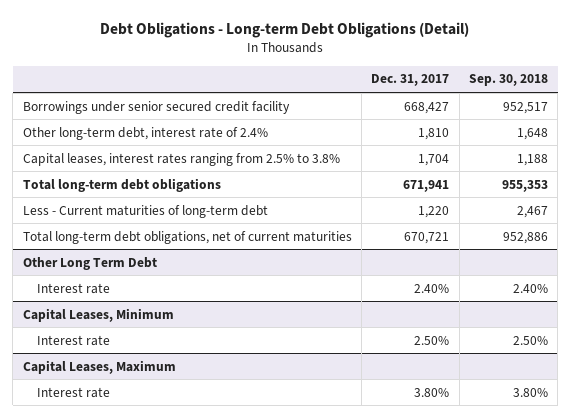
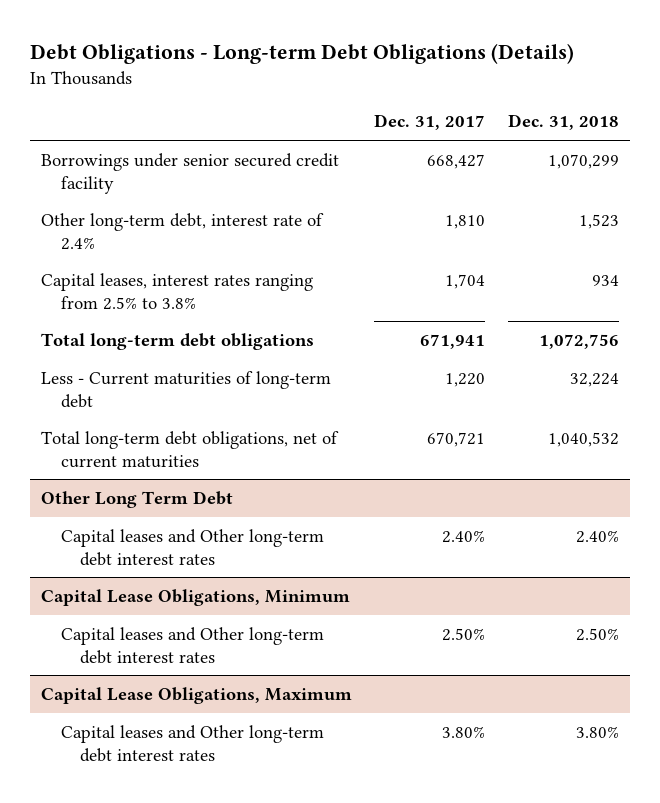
[100,21,470,38] Debt Obligations - Long-term Debt Obligations (Detail) -> [29,42,574,64] Debt Obligations - Long-term Debt Obligations (Details)
[468,74,548,87] Sep. 30, 2018 -> none
none -> [507,114,619,131] Dec. 31, 2018
[22,307,174,322] Capital Leases, Minimum -> none
[22,359,176,374] Capital Leases, Maximum -> none
[36,282,110,294] Interest rate -> [60,528,324,566] Capital leases and Other long-term debt interest rates
none -> [40,588,350,606] Capital Lease Obligations, Minimum
[36,334,110,346] Interest rate -> [60,626,324,664] Capital leases and Other long-term debt interest rates
none -> [40,686,352,704] Capital Lease Obligations, Maximum
[36,386,110,398] Interest rate -> [60,724,324,762] Capital leases and Other long-term debt interest rates

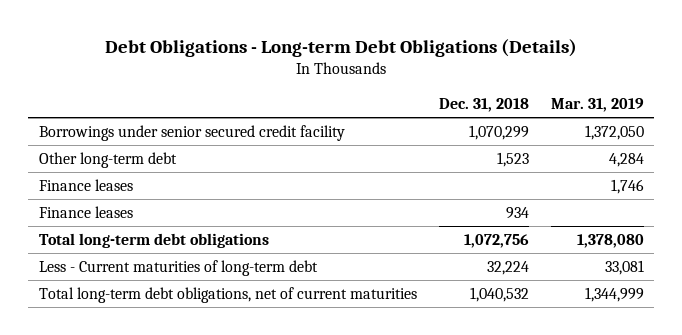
[374,114,486,131] Dec. 31, 2017 -> none
none -> [550,98,644,113] Mar. 31, 2019
[40,212,324,250] Other long-term debt, interest rate of 2.4% -> [38,151,177,168] Other long-term debt
none -> [38,178,133,191] Finance leases
[40,272,313,310] Capital leases, interest rates ranging from 2.5% to 3.8% -> [38,205,133,218] Finance leases
[40,490,233,508] Other Long Term Debt -> none
[60,528,324,566] Capital leases and Other long-term debt interest rates -> none
[40,588,350,606] Capital Lease Obligations, Minimum -> none
[60,626,324,664] Capital leases and Other long-term debt interest rates -> none
[40,686,352,704] Capital Lease Obligations, Maximum -> none
[60,724,324,762] Capital leases and Other long-term debt interest rates -> none

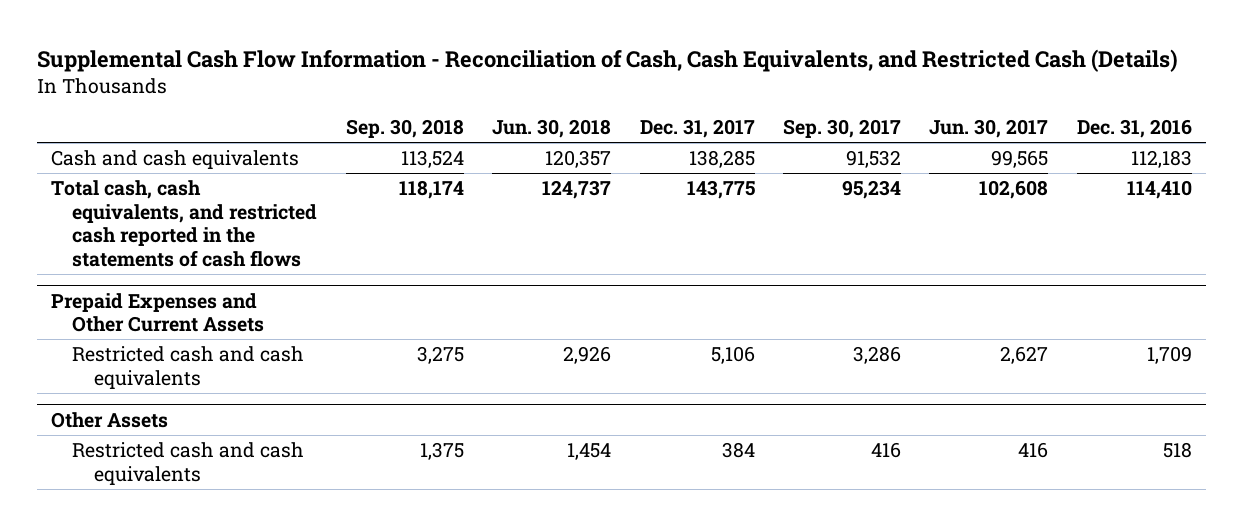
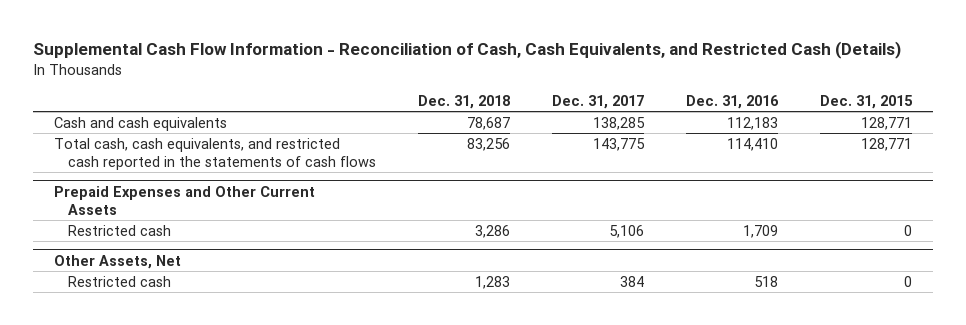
[345,119,464,139] Sep. 30, 2018 -> none
[492,119,612,139] Jun. 30, 2018 -> none
[782,119,901,139] Sep. 30, 2017 -> none
[929,119,1049,139] Jun. 30, 2017 -> none
none -> [418,94,511,109] Dec. 31, 2018
none -> [819,94,913,109] Dec. 31, 2015
[72,346,305,389] Restricted cash and cash equivalents -> [68,224,172,236] Restricted cash
[50,411,168,428] Other Assets -> [53,254,181,269] Other Assets, Net
[72,442,305,485] Restricted cash and cash equivalents -> [68,275,172,287] Restricted cash

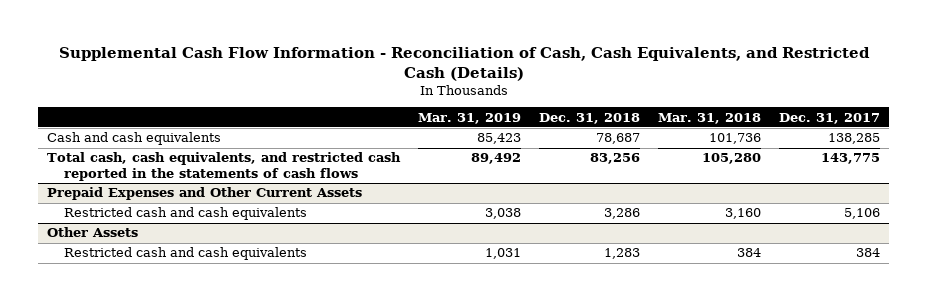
[685,94,779,109] Dec. 31, 2016 -> none
[819,94,913,109] Dec. 31, 2015 -> none
none -> [418,112,522,124] Mar. 31, 2019
none -> [658,112,762,124] Mar. 31, 2018
[68,224,172,236] Restricted cash -> [64,207,308,221] Restricted cash and cash equivalents
[53,254,181,269] Other Assets, Net -> [47,227,139,238] Other Assets
[68,275,172,287] Restricted cash -> [64,247,308,261] Restricted cash and cash equivalents

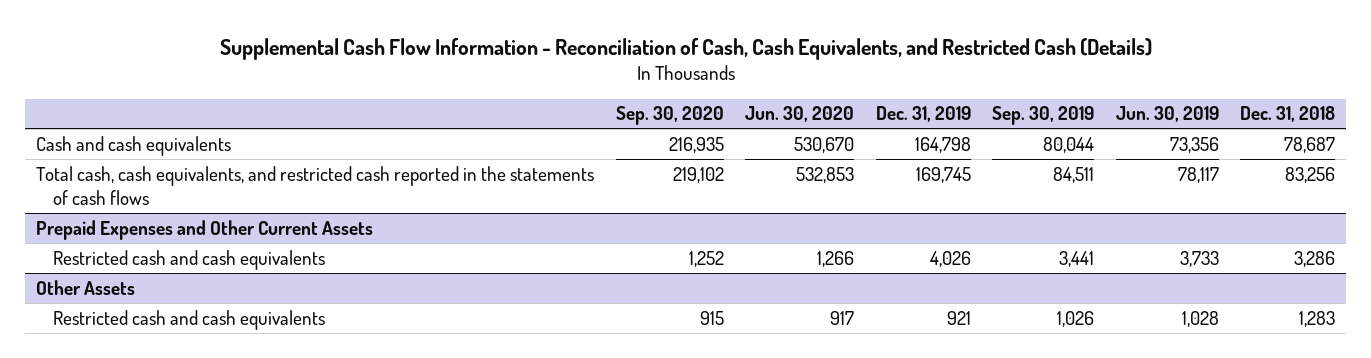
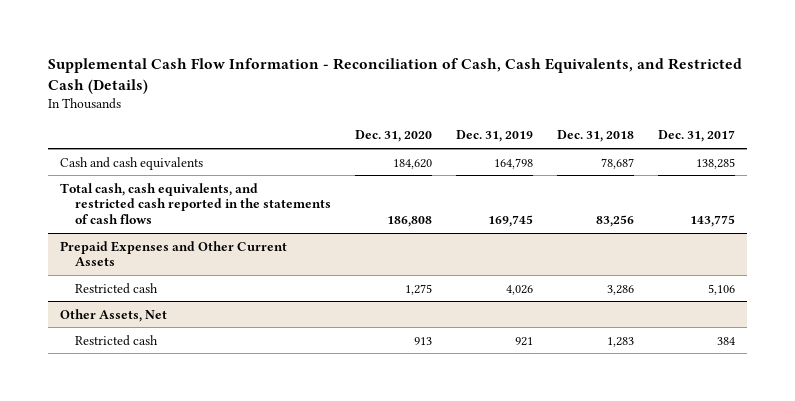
[615,106,724,126] Sep. 30, 2020 -> none
[745,106,855,123] Jun. 30, 2020 -> none
[992,106,1095,126] Sep. 30, 2019 -> none
[1115,106,1219,123] Jun. 30, 2019 -> none
none -> [355,130,433,143] Dec. 31, 2020
none -> [658,130,736,143] Dec. 31, 2017
[53,249,326,270] Restricted cash and cash equivalents -> [75,282,159,294] Restricted cash
[36,279,136,295] Other Assets -> [59,308,167,322] Other Assets, Net
[53,309,326,330] Restricted cash and cash equivalents -> [75,334,159,346] Restricted cash

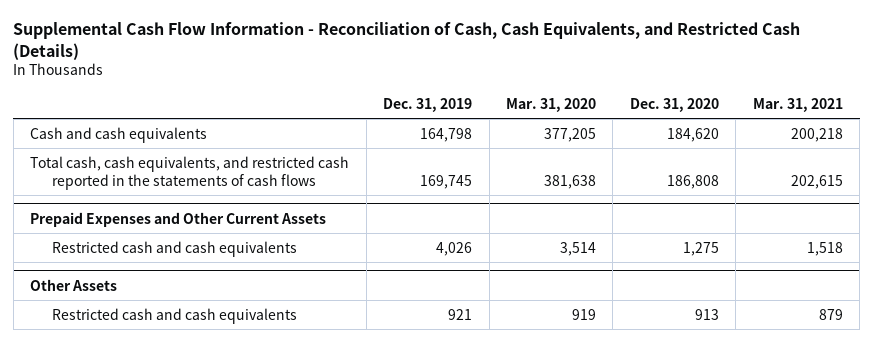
[557,130,635,143] Dec. 31, 2018 -> none
[658,130,736,143] Dec. 31, 2017 -> none
none -> [506,97,597,112] Mar. 31, 2020
none -> [752,97,843,112] Mar. 31, 2021
[75,282,159,294] Restricted cash -> [51,240,297,257] Restricted cash and cash equivalents
[59,308,167,322] Other Assets, Net -> [30,278,118,291] Other Assets
[75,334,159,346] Restricted cash -> [51,307,297,324] Restricted cash and cash equivalents

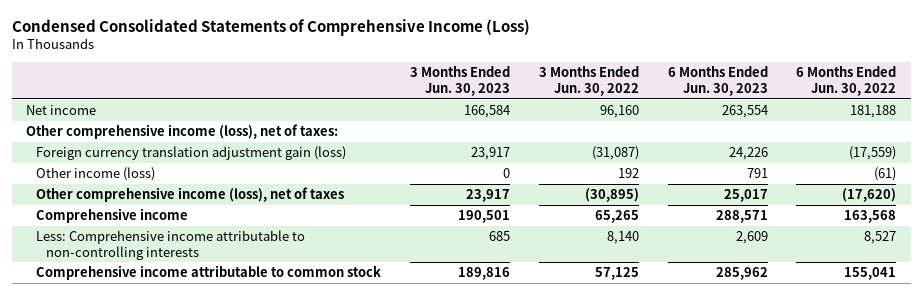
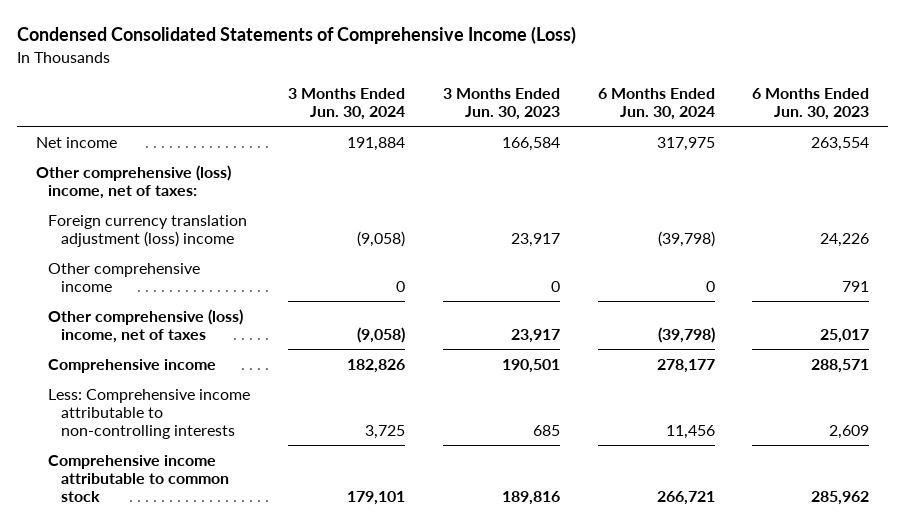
[538,66,639,96] 3 Months Ended Jun. 30, 2022 -> none
[796,66,897,96] 6 Months Ended Jun. 30, 2022 -> none
none -> [288,87,406,121] 3 Months Ended Jun. 30, 2024
none -> [597,87,715,121] 6 Months Ended Jun. 30, 2024
[25,123,338,139] Other comprehensive income (loss), net of taxes: -> [35,164,231,199] Other comprehensive (loss) income, net of taxes:
[36,145,347,160] Foreign currency translation adjustment gain (loss) -> [48,214,248,247] Foreign currency translation adjustment (loss) income
[36,166,156,181] Other income (loss) -> [48,262,201,292] Other comprehensive income
[36,186,345,202] Other comprehensive income (loss), net of taxes -> [48,308,244,343] Other comprehensive (loss) income, net of taxes

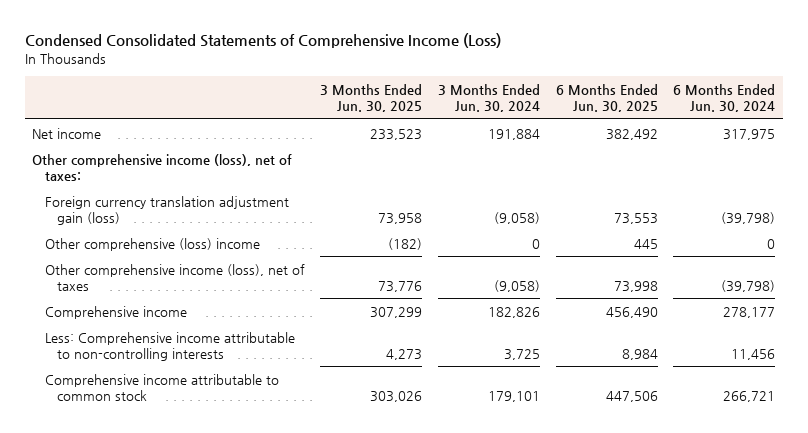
[442,87,560,121] 3 Months Ended Jun. 30, 2023 -> none
[752,87,870,121] 6 Months Ended Jun. 30, 2023 -> none
none -> [320,83,423,113] 3 Months Ended Jun. 30, 2025
none -> [555,83,658,113] 6 Months Ended Jun. 30, 2025
[35,164,231,199] Other comprehensive (loss) income, net of taxes: -> [32,153,293,181] Other comprehensive income (loss), net of taxes:
[48,214,248,247] Foreign currency translation adjustment (loss) income -> [44,195,289,225] Foreign currency translation adjustment gain (loss)
[48,262,201,292] Other comprehensive income -> [44,237,260,251] Other comprehensive (loss) income
[48,308,244,343] Other comprehensive (loss) income, net of taxes -> [44,263,305,291] Other comprehensive income (loss), net of taxes

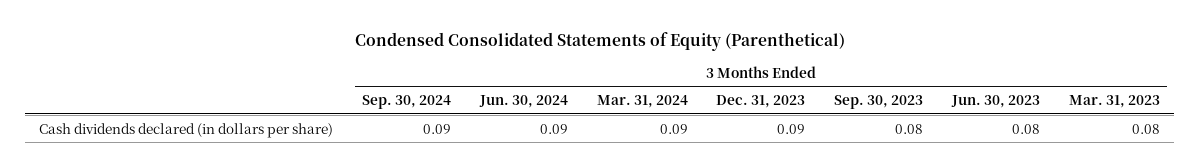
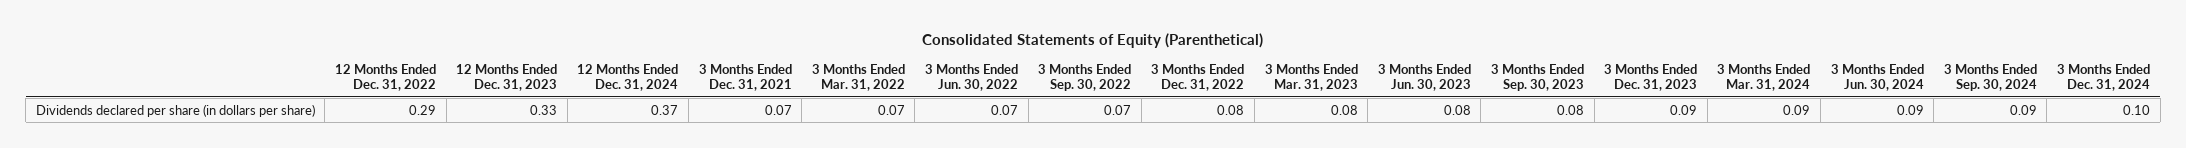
[354,31,845,51] Condensed Consolidated Statements of Equity (Parenthetical) -> [921,33,1263,49] Consolidated Statements of Equity (Parenthetical)
none -> [334,64,436,92] 12 Months Ended Dec. 31, 2022
none -> [456,64,558,92] 12 Months Ended Dec. 31, 2023
none -> [577,64,679,92] 12 Months Ended Dec. 31, 2024
none -> [698,64,792,92] 3 Months Ended Dec. 31, 2021
none -> [811,64,905,92] 3 Months Ended Mar. 31, 2022
none -> [924,64,1018,92] 3 Months Ended Jun. 30, 2022
none -> [1038,64,1132,92] 3 Months Ended Sep. 30, 2022
none -> [1151,64,1245,92] 3 Months Ended Dec. 31, 2022
none -> [2057,64,2151,92] 3 Months Ended Dec. 31, 2024
[39,122,334,138] Cash dividends declared (in dollars per share) -> [35,103,315,117] Dividends declared per share (in dollars per share)

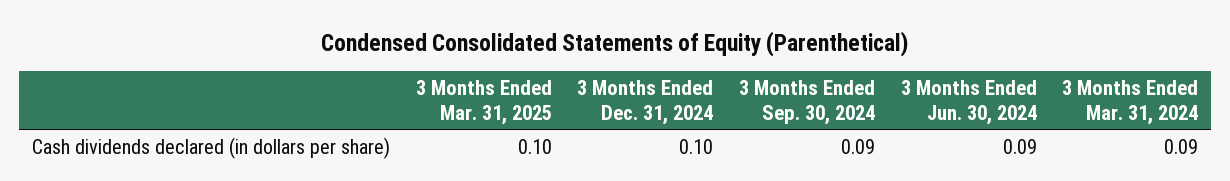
[921,33,1263,49] Consolidated Statements of Equity (Parenthetical) -> [321,30,909,57] Condensed Consolidated Statements of Equity (Parenthetical)
[334,64,436,92] 12 Months Ended Dec. 31, 2022 -> none
[456,64,558,92] 12 Months Ended Dec. 31, 2023 -> none
[577,64,679,92] 12 Months Ended Dec. 31, 2024 -> none
[698,64,792,92] 3 Months Ended Dec. 31, 2021 -> none
[811,64,905,92] 3 Months Ended Mar. 31, 2022 -> none
[924,64,1018,92] 3 Months Ended Jun. 30, 2022 -> none
[1038,64,1132,92] 3 Months Ended Sep. 30, 2022 -> none
[1151,64,1245,92] 3 Months Ended Dec. 31, 2022 -> none
[1264,64,1358,92] 3 Months Ended Mar. 31, 2023 -> none
[1377,64,1471,92] 3 Months Ended Jun. 30, 2023 -> none
[1491,64,1585,92] 3 Months Ended Sep. 30, 2023 -> none
[1604,64,1698,92] 3 Months Ended Dec. 31, 2023 -> none
none -> [415,79,552,126] 3 Months Ended Mar. 31, 2025
[35,103,315,117] Dividends declared per share (in dollars per share) -> [31,136,390,159] Cash dividends declared (in dollars per share)

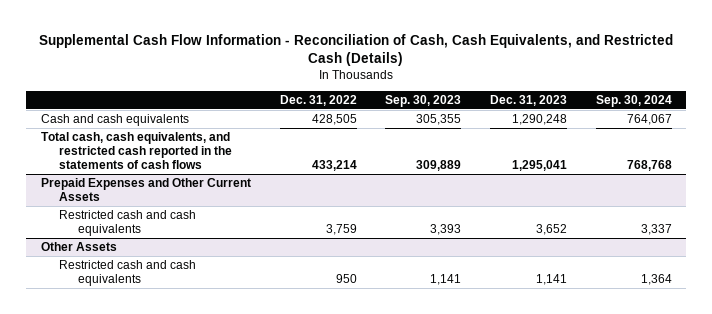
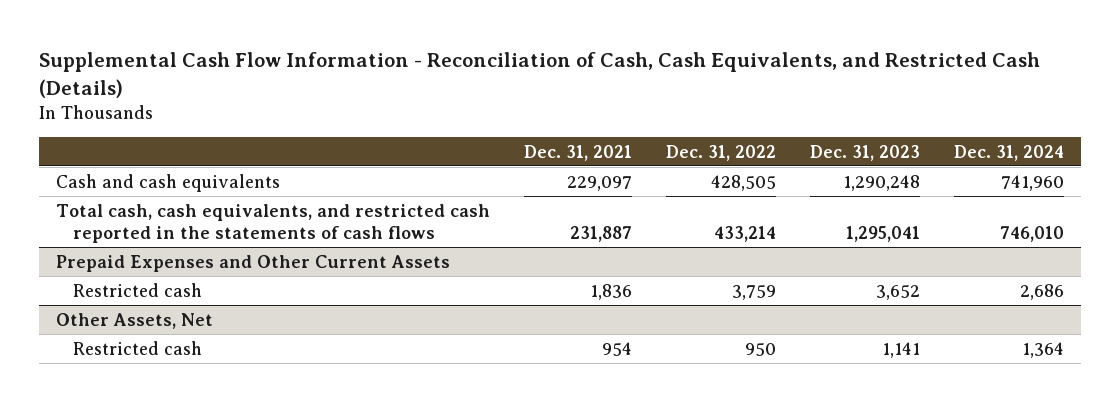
[385,94,462,107] Sep. 30, 2023 -> none
[595,94,672,107] Sep. 30, 2024 -> none
none -> [524,144,633,161] Dec. 31, 2021
none -> [954,144,1065,161] Dec. 31, 2024
[59,210,197,236] Restricted cash and cash equivalents -> [73,282,203,297] Restricted cash
[40,242,117,252] Other Assets -> [56,312,214,329] Other Assets, Net
[59,260,197,286] Restricted cash and cash equivalents -> [73,340,203,355] Restricted cash

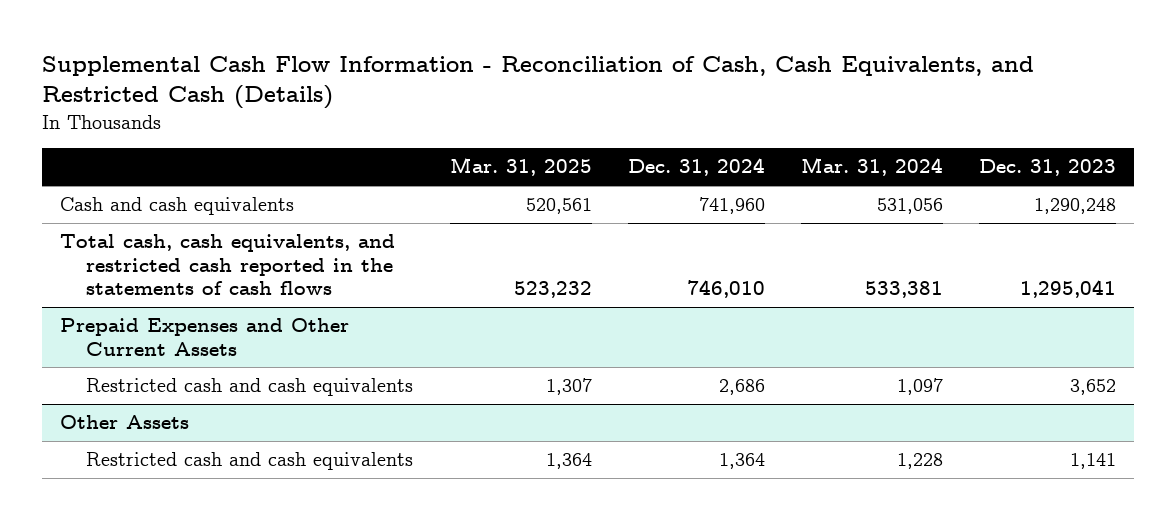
[524,144,633,161] Dec. 31, 2021 -> none
[666,144,777,161] Dec. 31, 2022 -> none
none -> [449,157,592,177] Mar. 31, 2025
none -> [800,157,943,177] Mar. 31, 2024
[73,282,203,297] Restricted cash -> [86,378,414,397] Restricted cash and cash equivalents
[56,312,214,329] Other Assets, Net -> [59,415,189,430] Other Assets
[73,340,203,355] Restricted cash -> [86,452,414,471] Restricted cash and cash equivalents

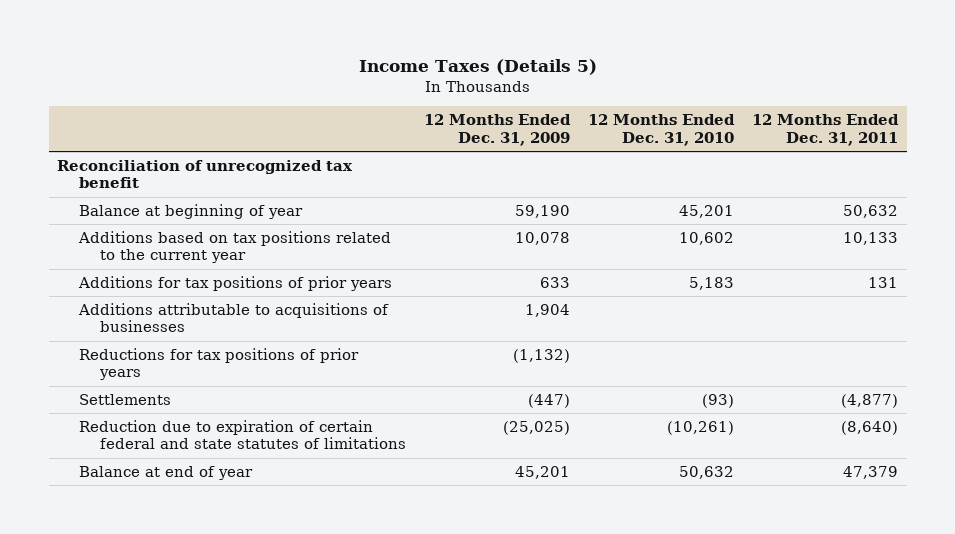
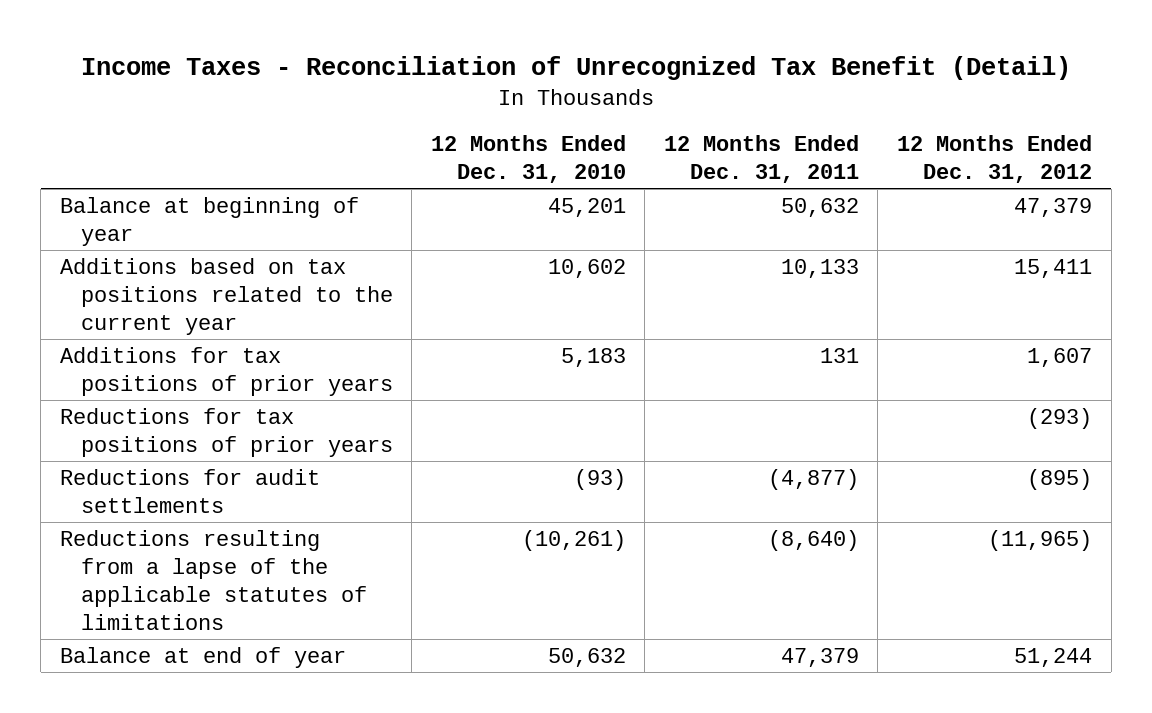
[358,58,597,75] Income Taxes (Details 5) -> [80,56,1071,81] Income Taxes - Reconciliation of Unrecognized Tax Benefit (Detail)
[423,114,571,146] 12 Months Ended Dec. 31, 2009 -> none
none -> [897,135,1093,184] 12 Months Ended Dec. 31, 2012
[57,159,354,189] Reconciliation of unrecognized tax benefit -> none
[77,302,389,333] Additions attributable to acquisitions of businesses -> none
[78,393,171,405] Settlements -> [59,468,320,513] Reductions for audit settlements
[78,419,407,450] Reduction due to expiration of certain federal and state statutes of limitations -> [59,529,367,630] Reductions resulting from a lapse of the applicable statutes of limitations

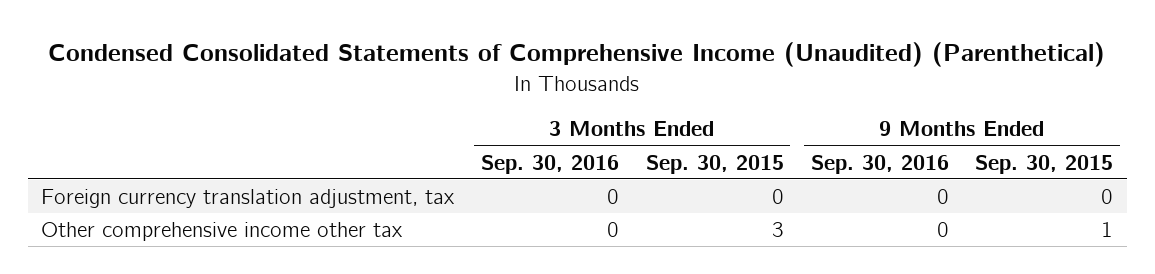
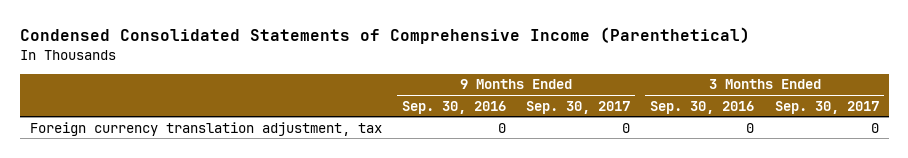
[48,42,1106,68] Condensed Consolidated Statements of Comprehensive Income (Unaudited) (Parenthetical) -> [19,27,750,45] Condensed Consolidated Statements of Comprehensive Income (Parenthetical)
[645,154,784,174] Sep. 30, 2015 -> none
[975,154,1114,174] Sep. 30, 2015 -> none
none -> [526,100,631,114] Sep. 30, 2017
none -> [774,100,879,114] Sep. 30, 2017
[41,222,404,242] Other comprehensive income other tax -> none

